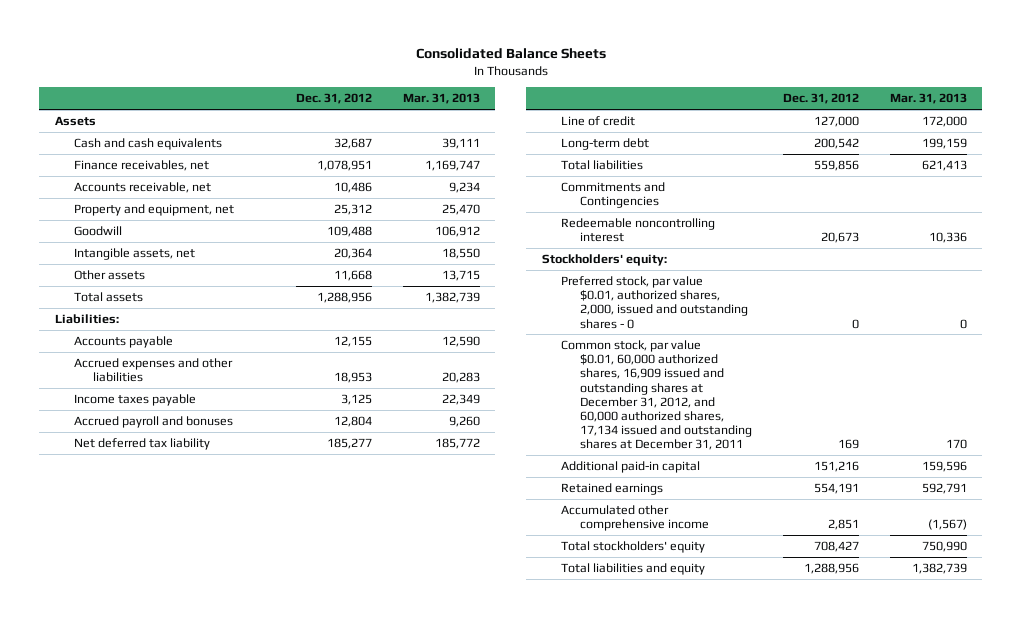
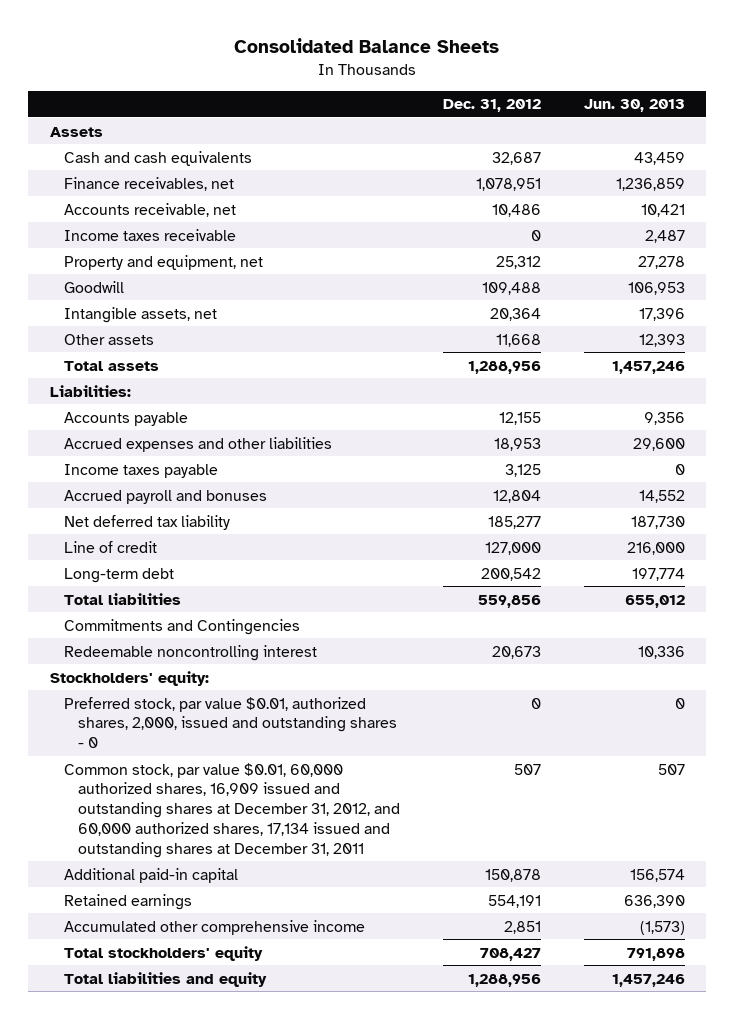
[402,93,480,105] Mar. 31, 2013 -> none
none -> [583,99,685,113] Jun. 30, 2013
none -> [63,228,236,241] Income taxes receivable
[837,439,859,450] 169 -> [513,763,541,775] 507
[813,460,859,472] 151,216 -> [484,868,541,882] 150,878

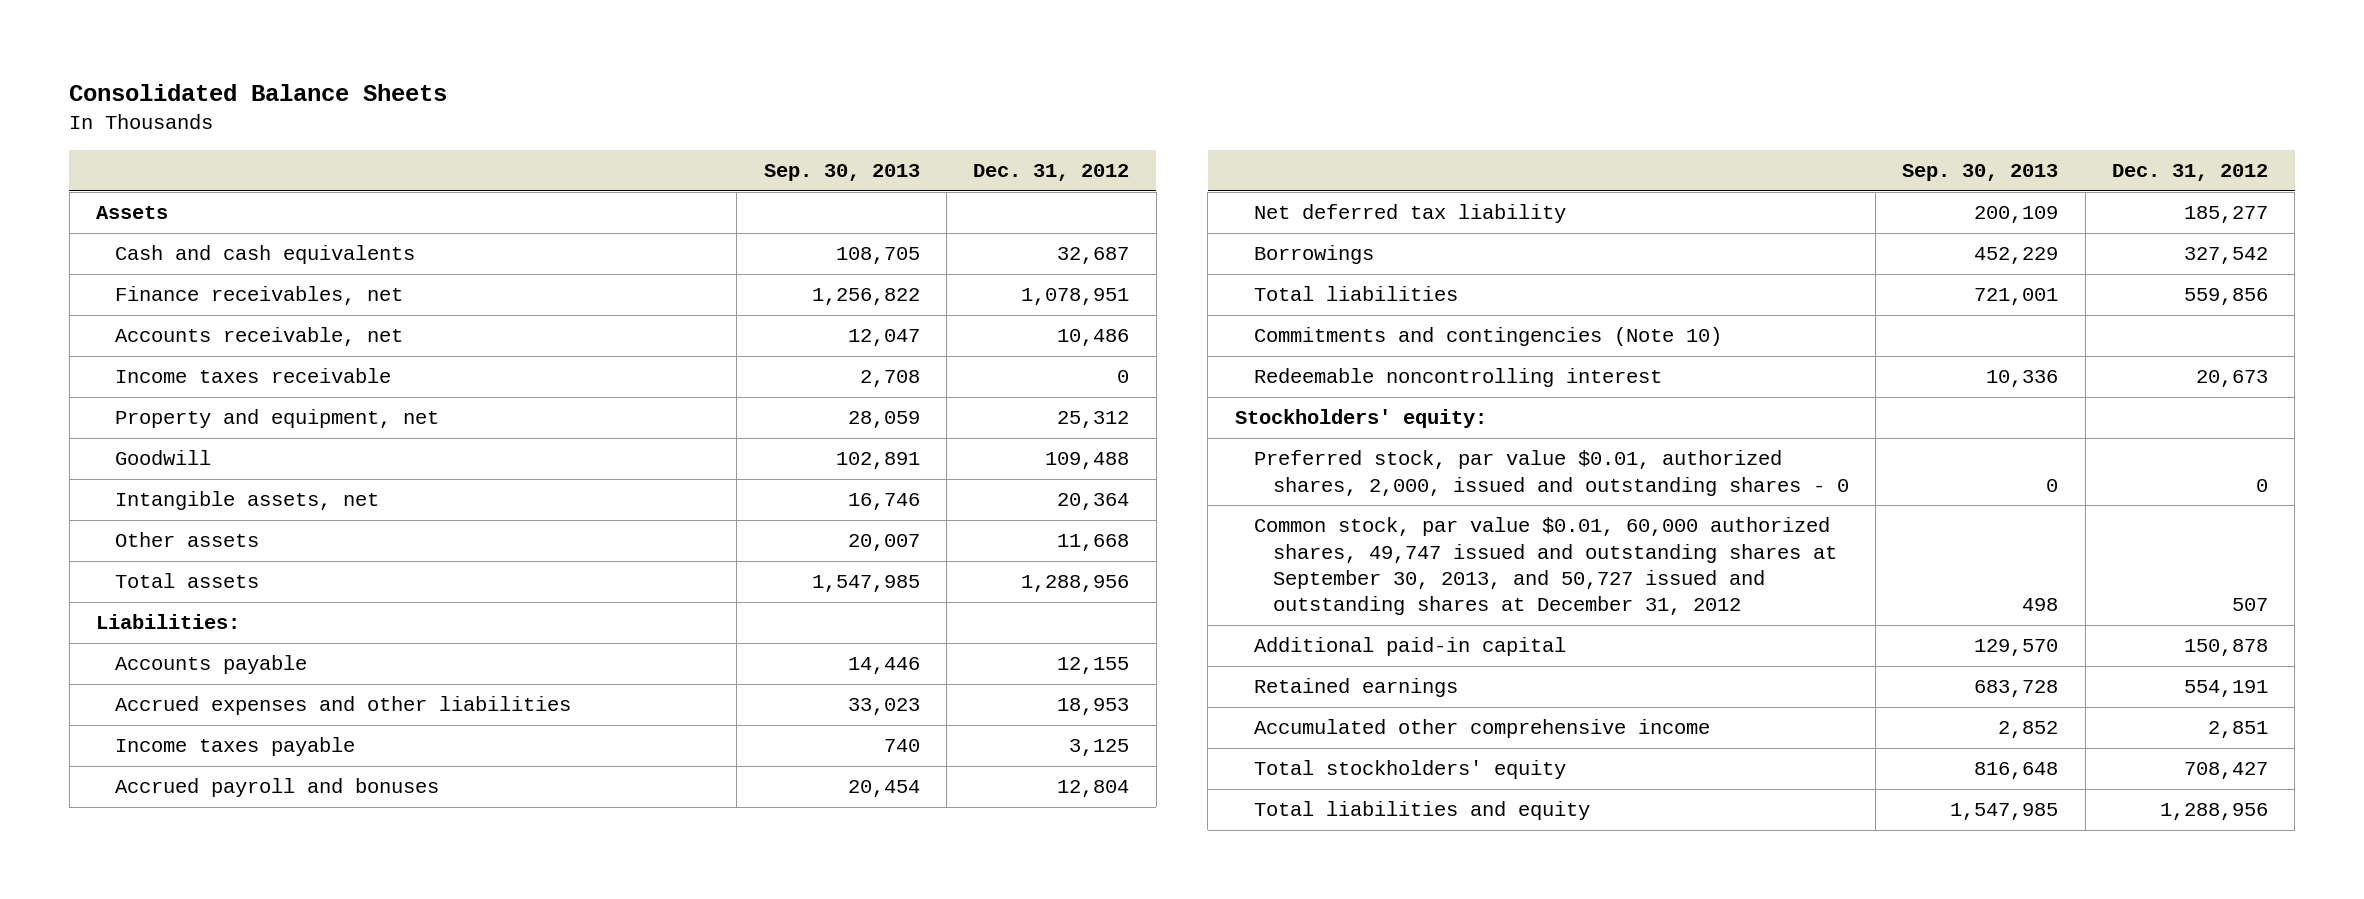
[583,99,685,113] Jun. 30, 2013 -> none
none -> [763,164,920,182] Sep. 30, 2013
[63,540,157,553] Line of credit -> none
[63,567,174,583] Long-term debt -> none
none -> [1253,245,1374,265] Borrowings
[63,618,300,635] Commitments and Contingencies -> [1253,327,1722,347] Commitments and contingencies (Note 10)
[63,762,400,858] Common stock, par value $0.01, 60,000 authorized shares, 16,909 issued and outstanding shares at December 31, 2012, and 60,000 authorized shares, 17,134 issued and outstanding shares at December 31, 2011 -> [1253,517,1837,616] Common stock, par value $0.01, 60,000 authorized shares, 49,747 issued and outstanding shares at September 30, 2013, and 50,727 issued and outstanding shares at December 31, 2012

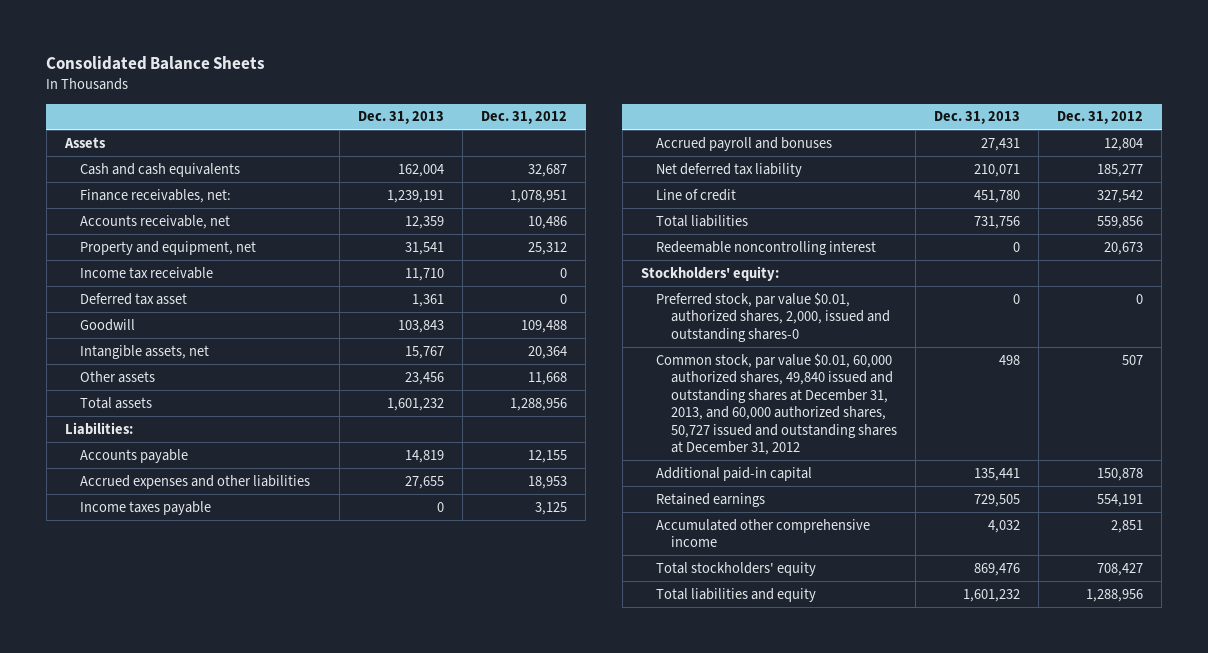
[763,164,920,182] Sep. 30, 2013 -> none
none -> [358,111,445,125] Dec. 31, 2013
[115,286,404,306] Finance receivables, net -> [80,188,232,203] Finance receivables, net:
[115,368,392,384] Income taxes receivable -> none
none -> [80,266,214,279] Income tax receivable
none -> [80,292,188,305] Deferred tax asset
[1253,245,1374,265] Borrowings -> [656,188,737,201] Line of credit
[1253,327,1722,347] Commitments and contingencies (Note 10) -> none
[1253,450,1849,496] Preferred stock, par value $0.01, authorized shares, 2,000, issued and outstanding shares - 0 -> [656,291,891,342] Preferred stock, par value $0.01, authorized shares, 2,000, issued and outstanding shares-0
[1253,517,1837,616] Common stock, par value $0.01, 60,000 authorized shares, 49,747 issued and outstanding shares at September 30, 2013, and 50,727 issued and outstanding shares at December 31, 2012 -> [656,352,898,456] Common stock, par value $0.01, 60,000 authorized shares, 49,840 issued and outstanding shares at December 31, 2013, and 60,000 authorized shares, 50,727 issued and outstanding shares at December 31, 2012

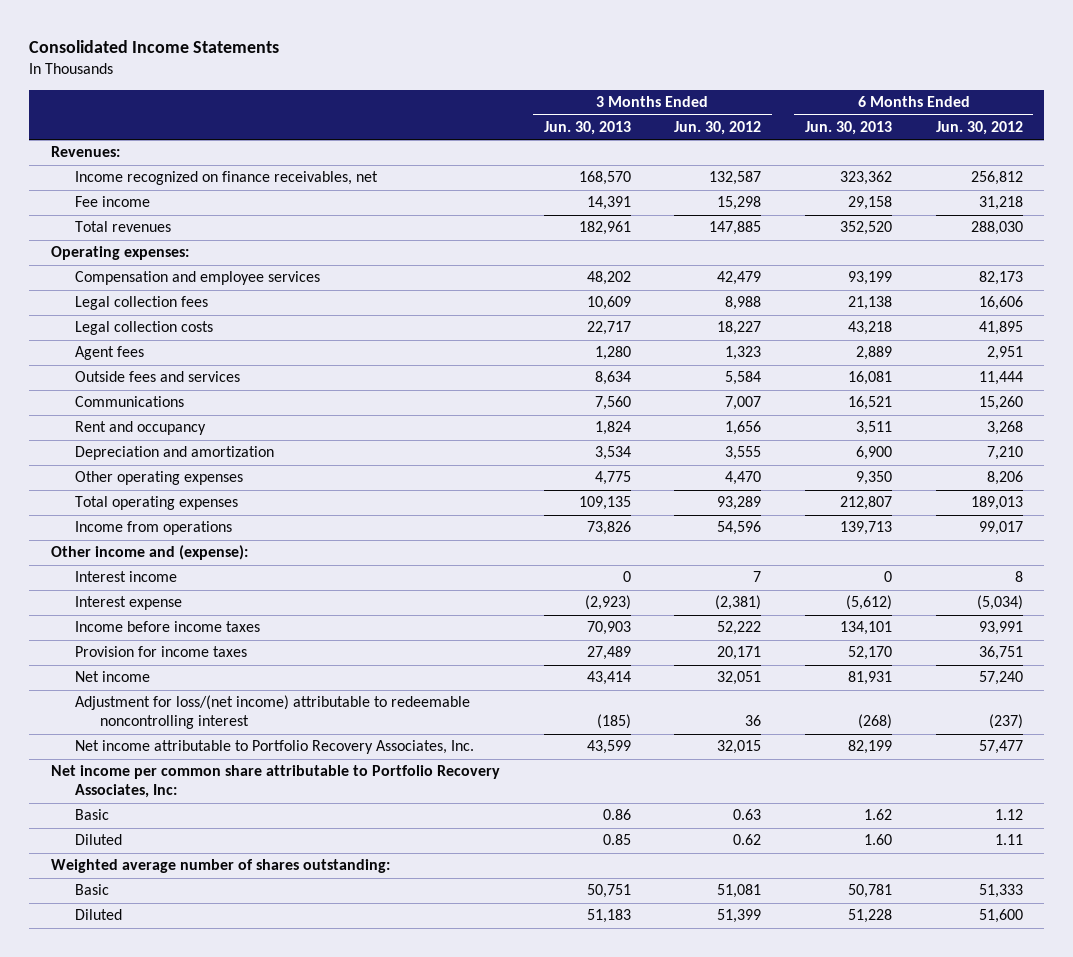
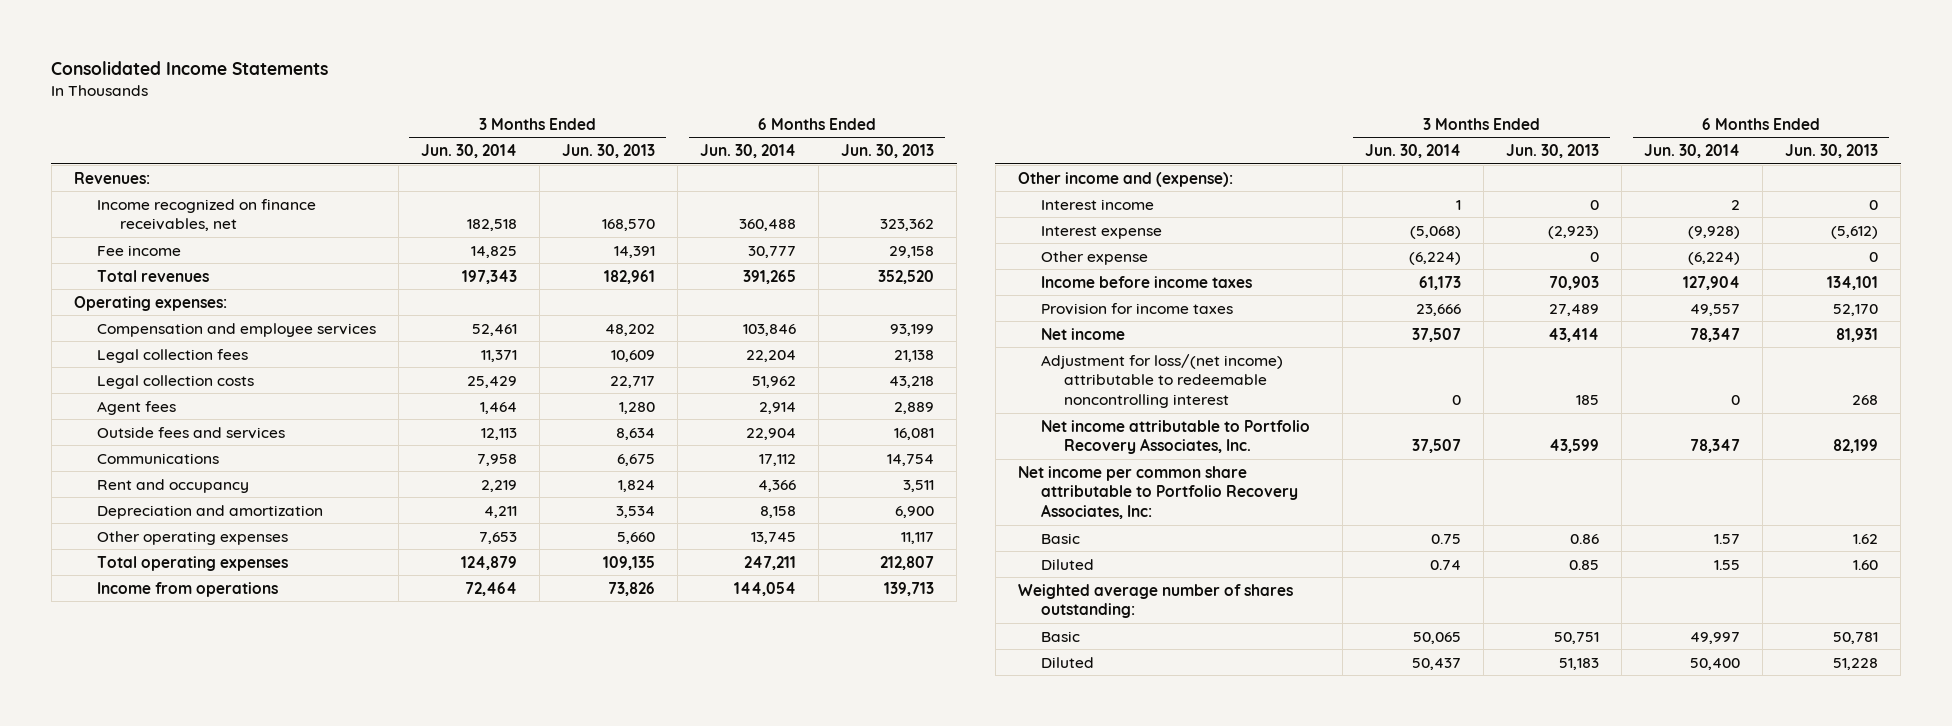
[674,120,762,135] Jun. 30, 2012 -> none
[935,120,1023,135] Jun. 30, 2012 -> none
none -> [420,143,517,158] Jun. 30, 2014
none -> [700,143,797,158] Jun. 30, 2014
[594,396,631,411] 7,560 -> [616,453,655,466] 6,675
[847,396,892,411] 16,521 -> [887,453,935,466] 14,754
[594,471,631,486] 4,775 -> [616,531,655,544] 5,660
[855,471,892,486] 9,350 -> [901,531,935,544] 11,117
none -> [1040,250,1148,265] Other expense
[596,714,631,730] (185) -> [1575,394,1599,405] 185
[857,714,892,730] (268) -> [1852,394,1879,405] 268

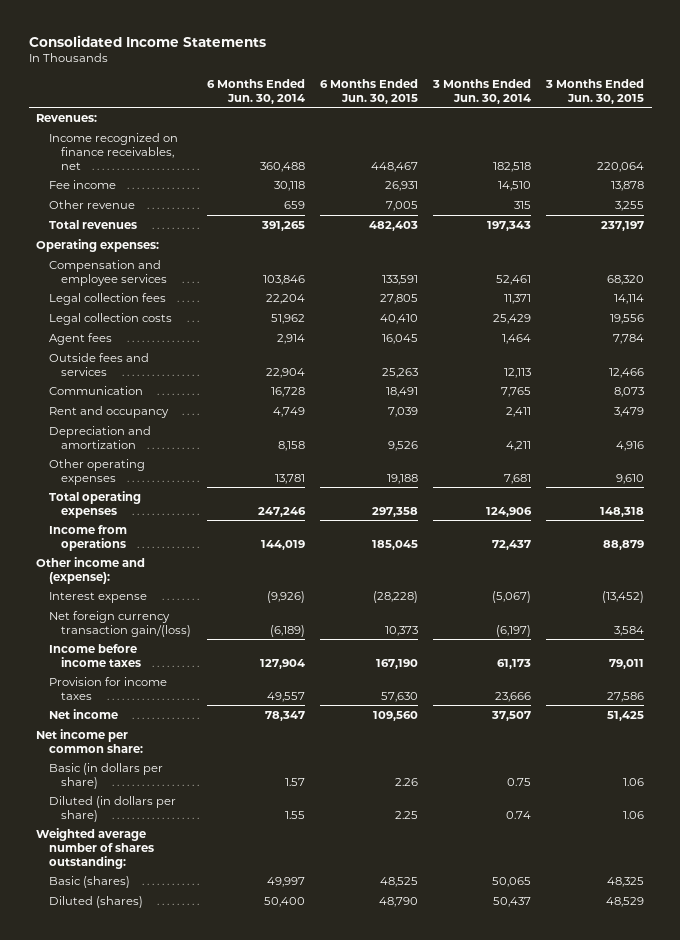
[561,143,655,158] Jun. 30, 2013 -> none
[841,143,935,158] Jun. 30, 2013 -> none
none -> [319,78,418,104] 6 Months Ended Jun. 30, 2015
none -> [545,78,645,104] 3 Months Ended Jun. 30, 2015
[470,245,517,258] 14,825 -> [497,180,531,191] 14,510
[748,245,797,258] 30,777 -> [273,180,305,191] 30,118
none -> [48,199,135,209] Other revenue
[96,452,219,464] Communications -> [48,385,143,395] Communication
[476,453,517,466] 7,958 -> [500,386,531,397] 7,765
[759,453,797,466] 17,112 -> [270,386,305,397] 16,728
[480,479,517,492] 2,219 -> [505,406,531,417] 2,411
[758,479,797,492] 4,366 -> [272,406,305,417] 4,749
[478,531,517,544] 7,653 -> [503,473,531,484] 7,681
[751,531,797,544] 13,745 -> [274,473,305,484] 13,781
[460,555,517,570] 124,879 -> [485,506,532,517] 124,906
[744,555,797,570] 247,211 -> [257,506,306,517] 247,246
[464,581,517,596] 72,464 -> [491,539,531,550] 72,437
[734,581,797,596] 144,054 -> [260,539,305,550] 144,019
[1040,198,1154,210] Interest income -> none
[1040,250,1148,265] Other expense -> none
[1409,225,1461,239] (5,068) -> [491,590,531,603] (5,067)
[1688,225,1741,239] (9,928) -> [266,590,305,603] (9,926)
none -> [48,610,192,637] Net foreign currency transaction gain/(loss)
[1040,353,1283,408] Adjustment for loss/(net income) attributable to redeemable noncontrolling interest -> none
[1040,419,1310,455] Net income attributable to Portfolio Recovery Associates, Inc. -> none
[1017,465,1298,519] Net income per common share attributable to Portfolio Recovery Associates, Inc: -> [36,728,143,753] Net income per common share:
[1040,532,1080,544] Basic -> [48,762,163,789] Basic (in dollars per share)
[1040,558,1094,570] Diluted -> [48,795,176,822] Diluted (in dollars per share)
[1040,630,1080,642] Basic -> [48,875,130,888] Basic (shares)
[1040,656,1094,668] Diluted -> [48,895,143,908] Diluted (shares)

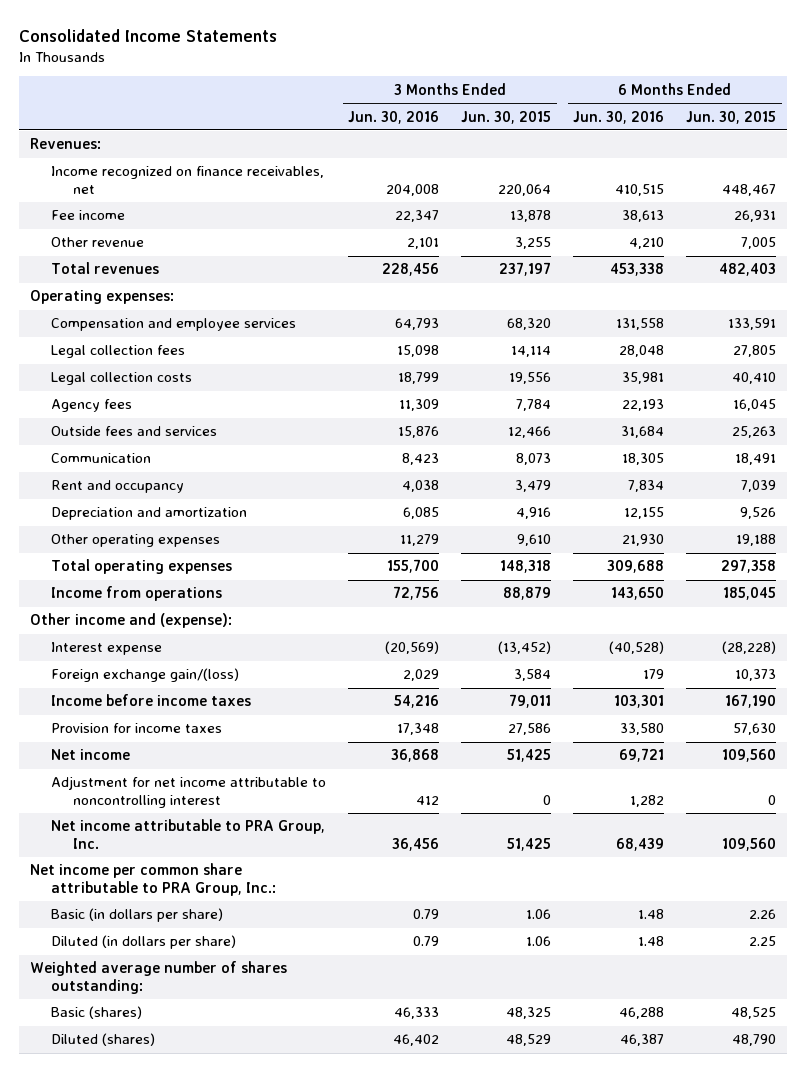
[206,78,305,104] 6 Months Ended Jun. 30, 2014 -> none
[431,78,531,104] 3 Months Ended Jun. 30, 2014 -> none
none -> [348,110,440,124] Jun. 30, 2016
none -> [573,110,665,124] Jun. 30, 2016
[48,332,112,345] Agent fees -> [51,399,133,413] Agency fees
[48,610,192,637] Net foreign currency transaction gain/(loss) -> [51,668,240,683] Foreign exchange gain/(loss)
none -> [51,776,327,808] Adjustment for net income attributable to noncontrolling interest
none -> [51,819,326,849] Net income attributable to PRA Group, Inc.
[36,728,143,753] Net income per common share: -> [29,863,277,896] Net income per common share attributable to PRA Group, Inc.:

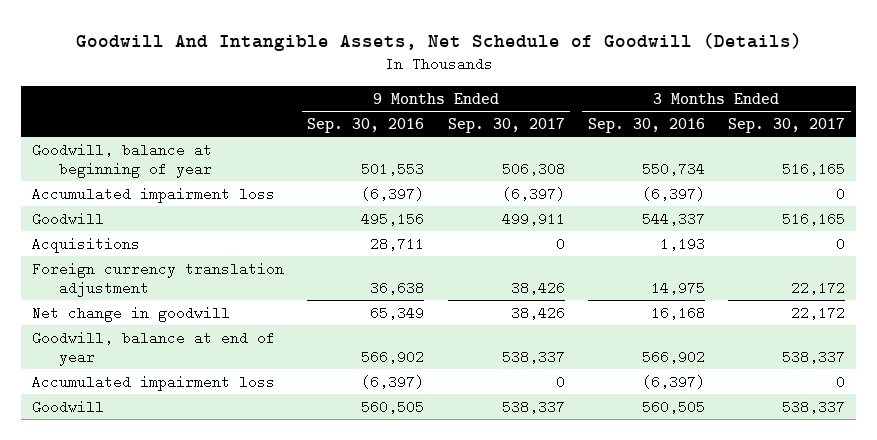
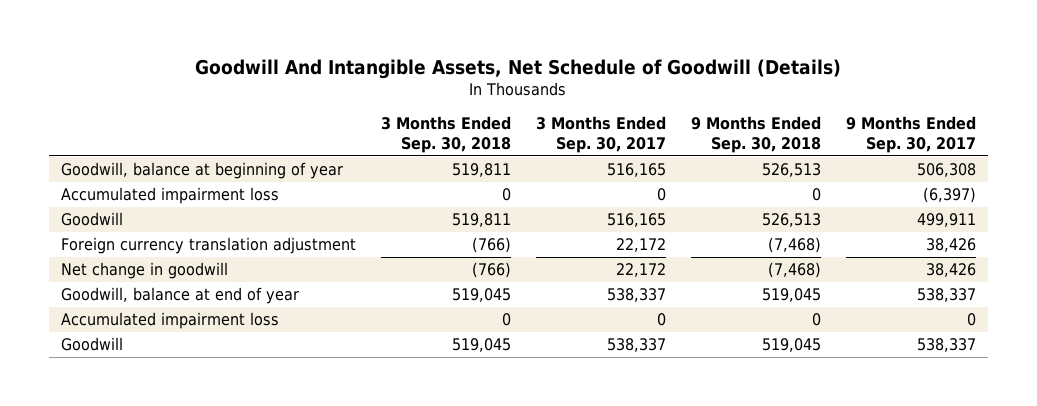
[307,117,425,133] Sep. 30, 2016 -> none
[587,117,705,133] Sep. 30, 2016 -> none
none -> [381,116,512,154] 3 Months Ended Sep. 30, 2018
none -> [690,116,821,154] 9 Months Ended Sep. 30, 2018
[32,236,141,253] Acquisitions -> none

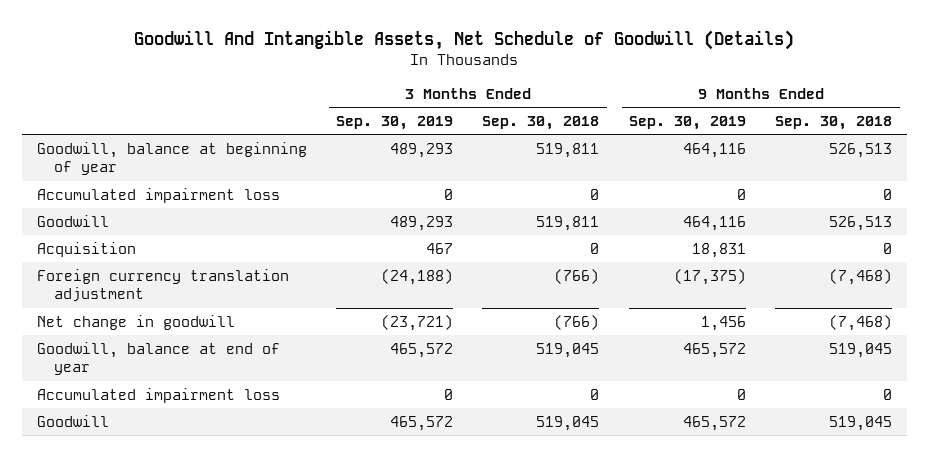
[535,116,666,154] 3 Months Ended Sep. 30, 2017 -> none
[845,116,976,154] 9 Months Ended Sep. 30, 2017 -> none
none -> [336,115,454,130] Sep. 30, 2019
none -> [628,115,746,130] Sep. 30, 2019
none -> [36,241,136,257] Acquisition

